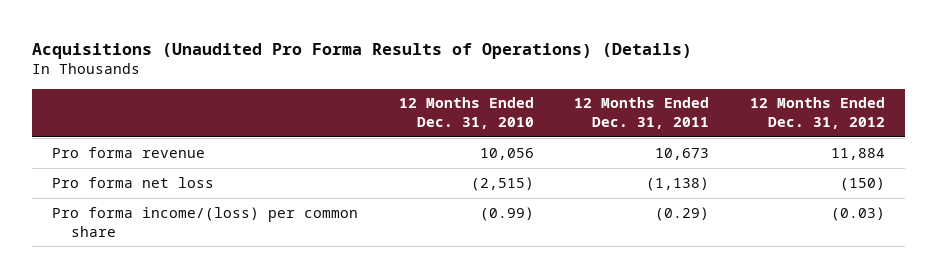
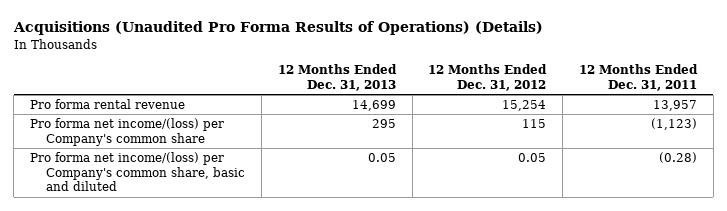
[398,97,534,130] 12 Months Ended Dec. 31, 2010 -> none
none -> [277,64,397,92] 12 Months Ended Dec. 31, 2013
[52,146,206,158] Pro forma revenue -> [30,98,186,109] Pro forma rental revenue
[655,147,710,160] 10,673 -> [652,99,697,111] 13,957
[830,147,885,160] 11,884 -> [502,99,547,111] 15,254
[52,176,215,188] Pro forma net loss -> [30,117,225,146] Pro forma net income/(loss) per Company's common share
[646,176,710,191] (1,138) -> [650,117,697,130] (1,123)
[839,176,885,191] (150) -> [522,118,547,128] 115
[52,206,359,237] Pro forma income/(loss) per common share -> [30,151,246,192] Pro forma net income/(loss) per Company's common share, basic and diluted
[655,206,710,221] (0.29) -> [658,151,697,163] (0.28)
[830,206,885,221] (0.03) -> [518,152,547,162] 0.05

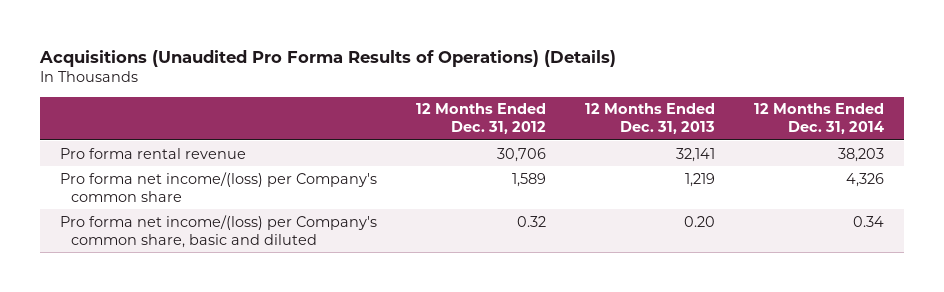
[578,64,698,92] 12 Months Ended Dec. 31, 2011 -> none
none -> [754,103,885,135] 12 Months Ended Dec. 31, 2014
[351,99,396,111] 14,699 -> [676,147,716,162] 32,141
[502,99,547,111] 15,254 -> [496,147,546,162] 30,706
[371,118,396,128] 295 -> [685,172,716,187] 1,219
[522,118,547,128] 115 -> [511,172,546,187] 1,589
[367,152,396,162] 0.05 -> [684,215,716,227] 0.20
[518,152,547,162] 0.05 -> [516,215,546,227] 0.32

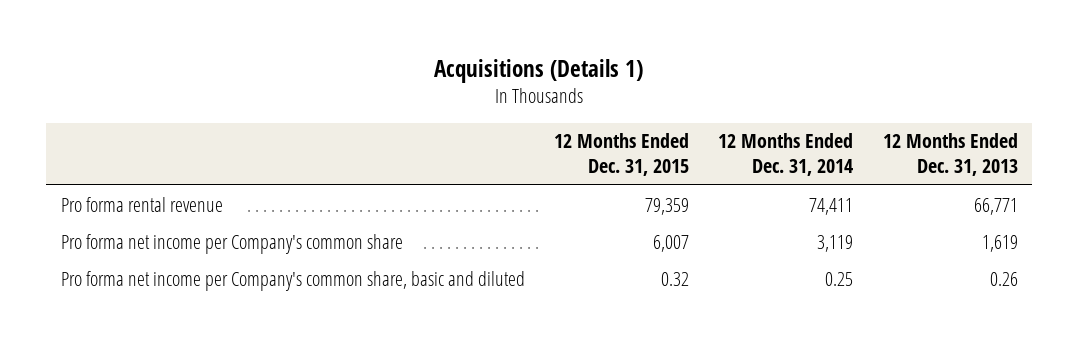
[39,49,617,67] Acquisitions (Unaudited Pro Forma Results of Operations) (Details) -> [434,58,644,83] Acquisitions (Details 1)
[415,103,546,135] 12 Months Ended Dec. 31, 2012 -> none
none -> [553,133,689,177] 12 Months Ended Dec. 31, 2015
[676,147,716,162] 32,141 -> [973,197,1018,215] 66,771
[838,147,885,162] 38,203 -> [809,197,854,215] 74,411
[59,171,377,202] Pro forma net income/(loss) per Company's common share -> [60,233,403,254] Pro forma net income per Company's common share
[685,172,716,187] 1,219 -> [981,234,1018,252] 1,619
[846,172,885,187] 4,326 -> [817,234,854,252] 3,119
[59,214,377,248] Pro forma net income/(loss) per Company's common share, basic and diluted -> [60,270,525,291] Pro forma net income per Company's common share, basic and diluted
[684,215,716,227] 0.20 -> [989,271,1018,286] 0.26
[853,215,885,227] 0.34 -> [825,271,854,286] 0.25

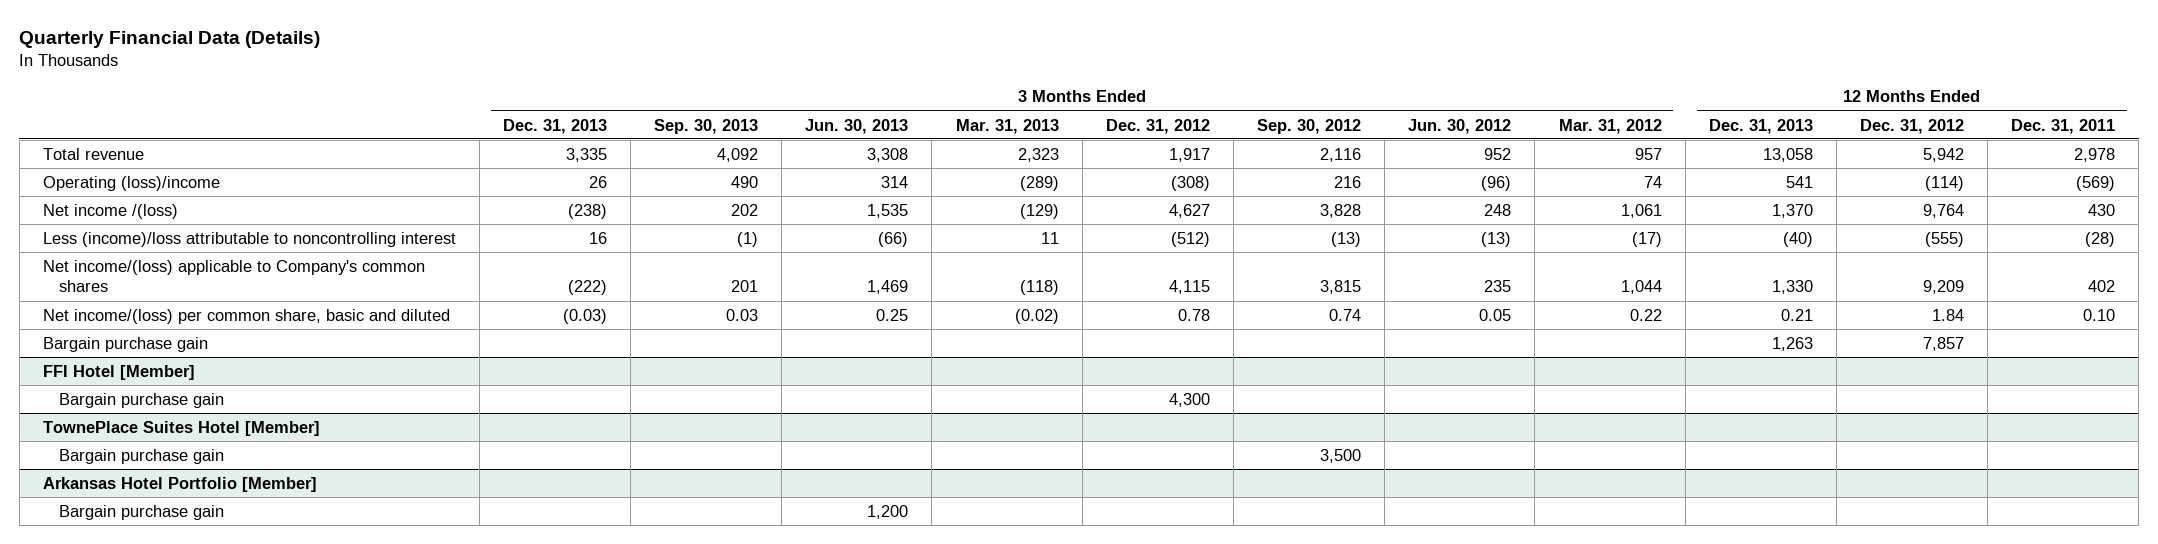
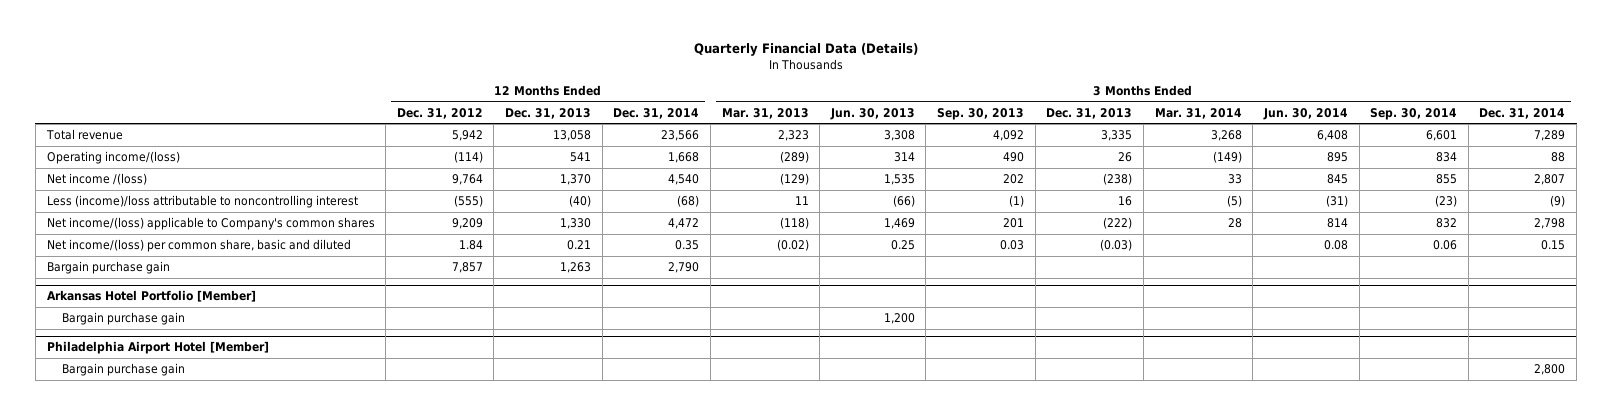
[1105,118,1210,134] Dec. 31, 2012 -> none
[1257,118,1362,134] Sep. 30, 2012 -> none
[1408,118,1512,134] Jun. 30, 2012 -> none
[1558,118,1662,134] Mar. 31, 2012 -> none
[2011,118,2116,134] Dec. 31, 2011 -> none
none -> [613,107,700,119] Dec. 31, 2014
none -> [1154,107,1242,119] Mar. 31, 2014
none -> [1262,107,1348,120] Jun. 30, 2014
none -> [1370,107,1458,120] Sep. 30, 2014
none -> [1479,107,1566,119] Dec. 31, 2014
[42,175,220,191] Operating (loss)/income -> [46,150,180,164] Operating income/(loss)
[42,364,195,380] FFI Hotel [Member] -> none
[58,392,224,408] Bargain purchase gain -> none
[42,420,320,436] TownePlace Suites Hotel [Member] -> none
[58,448,224,464] Bargain purchase gain -> none
none -> [46,341,269,355] Philadelphia Airport Hotel [Member]
none -> [62,362,186,376] Bargain purchase gain

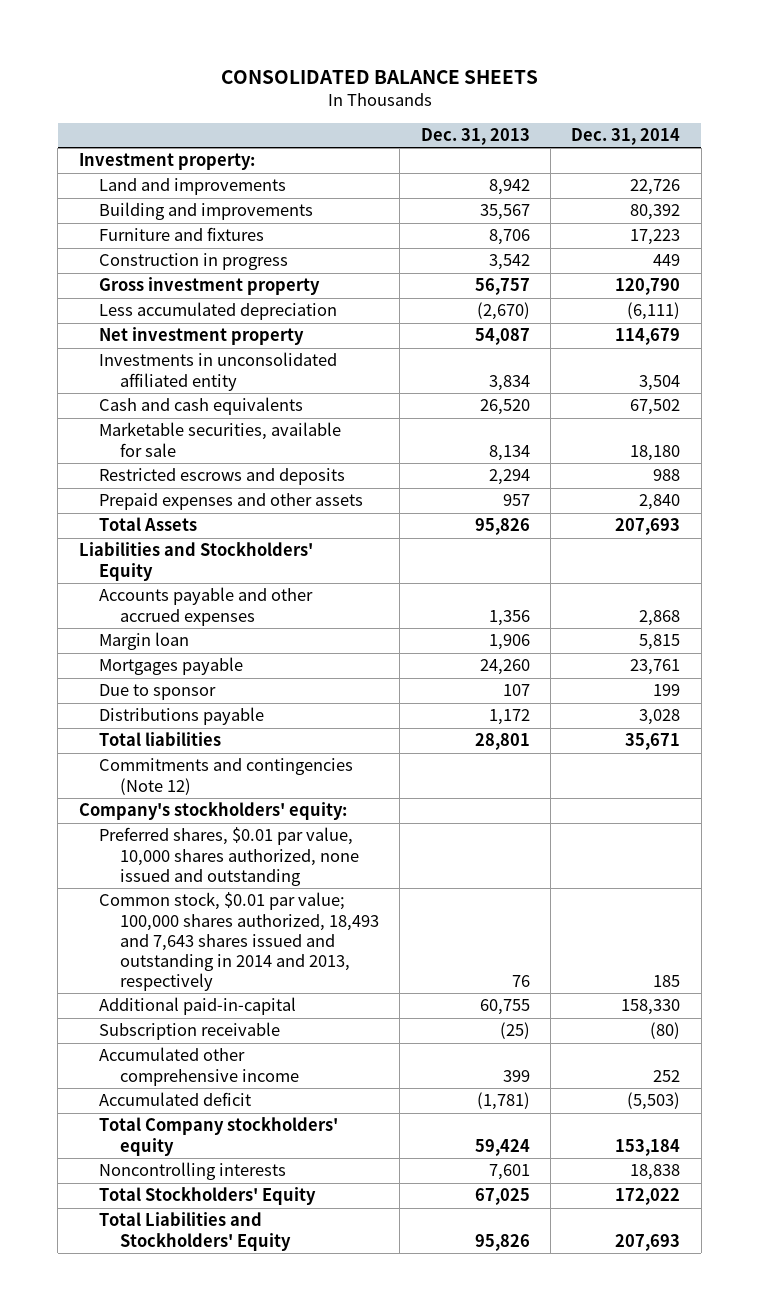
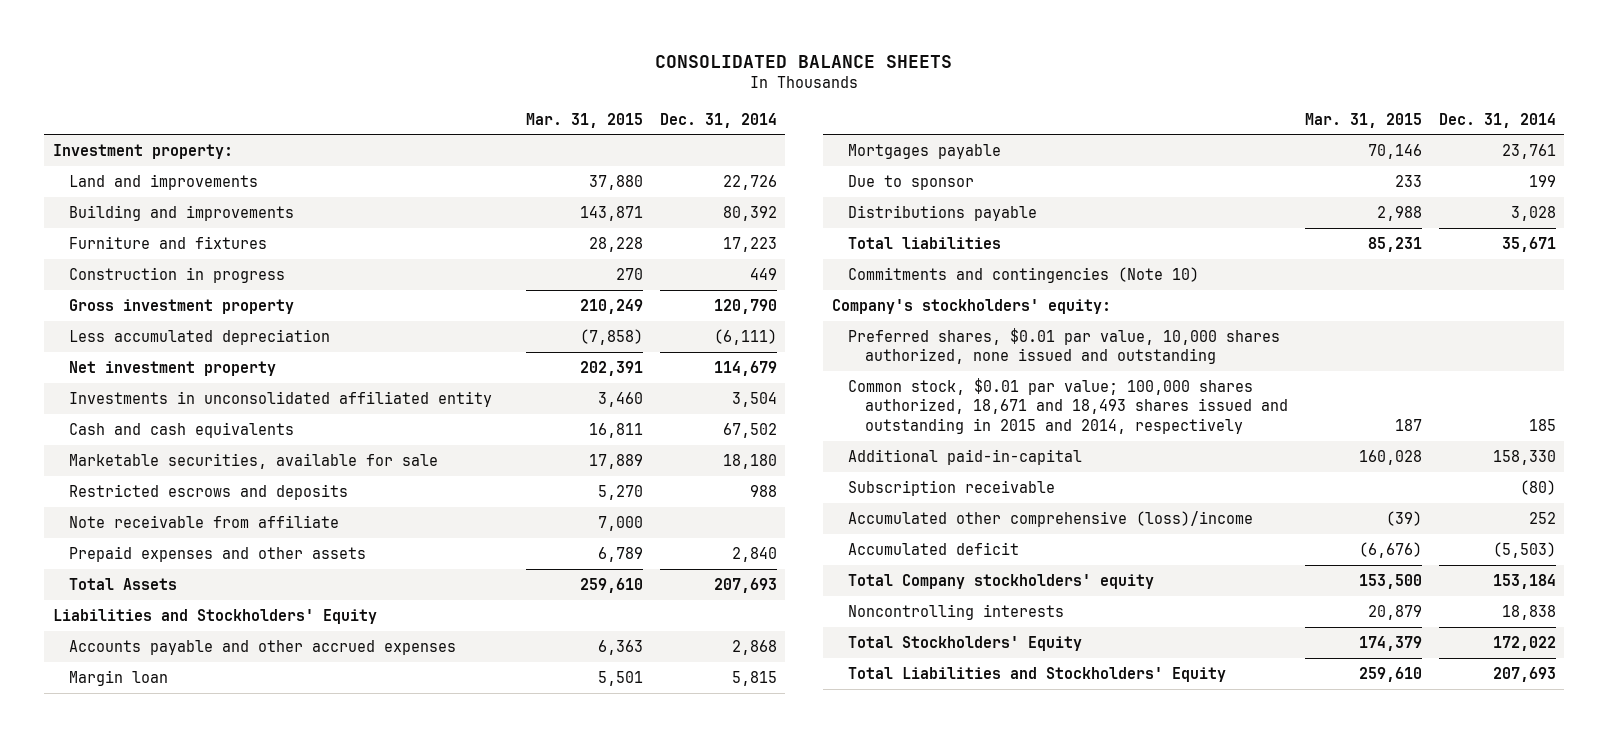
[420,128,530,146] Dec. 31, 2013 -> none
none -> [525,112,643,128] Mar. 31, 2015
none -> [69,514,340,528] Note receivable from affiliate
[99,758,354,795] Commitments and contingencies (Note 12) -> [848,266,1200,283] Commitments and contingencies (Note 10)
[99,892,379,992] Common stock, $0.01 par value; 100,000 shares authorized, 18,493 and 7,643 shares issued and outstanding in 2014 and 2013, respectively -> [848,377,1288,434] Common stock, $0.01 par value; 100,000 shares authorized, 18,671 and 18,493 shares issued and outstanding in 2015 and 2014, respectively
[99,1047,299,1086] Accumulated other comprehensive income -> [848,510,1254,527] Accumulated other comprehensive (loss)/income

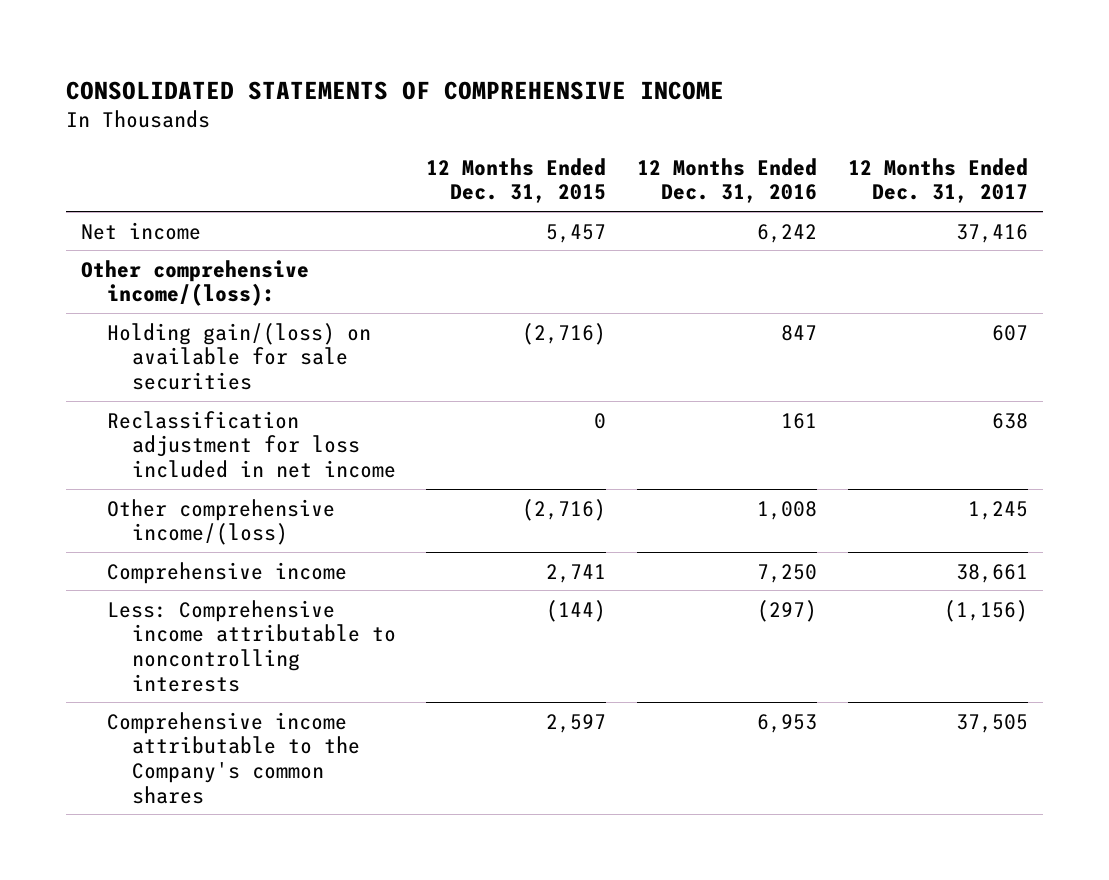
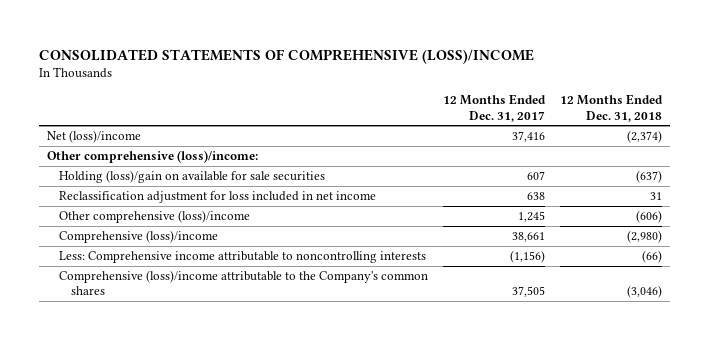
[65,80,724,100] CONSOLIDATED STATEMENTS OF COMPREHENSIVE INCOME -> [39,48,535,64] CONSOLIDATED STATEMENTS OF COMPREHENSIVE (LOSS)/INCOME
[426,157,607,204] 12 Months Ended Dec. 31, 2015 -> none
[637,157,818,204] 12 Months Ended Dec. 31, 2016 -> none
none -> [560,94,664,122] 12 Months Ended Dec. 31, 2018
[81,221,202,240] Net income -> [46,130,141,144] Net (loss)/income
[81,259,310,307] Other comprehensive income/(loss): -> [46,150,258,164] Other comprehensive (loss)/income:
[106,322,371,390] Holding gain/(loss) on available for sale securities -> [59,170,326,184] Holding (loss)/gain on available for sale securities
[106,498,335,546] Other comprehensive income/(loss) -> [59,210,251,224] Other comprehensive (loss)/income
[106,561,347,584] Comprehensive income -> [59,230,219,244] Comprehensive (loss)/income
[106,711,360,804] Comprehensive income attributable to the Company's common shares -> [59,270,429,296] Comprehensive (loss)/income attributable to the Company's common shares

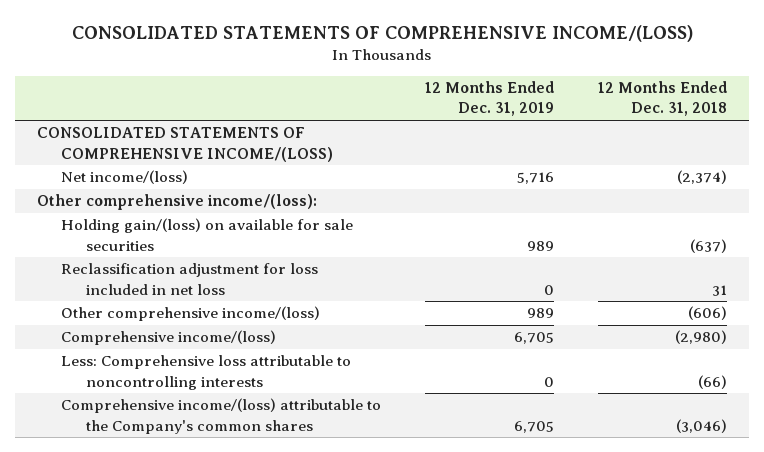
[39,48,535,64] CONSOLIDATED STATEMENTS OF COMPREHENSIVE (LOSS)/INCOME -> [71,25,693,43] CONSOLIDATED STATEMENTS OF COMPREHENSIVE INCOME/(LOSS)
[443,94,547,122] 12 Months Ended Dec. 31, 2017 -> none
none -> [425,81,555,117] 12 Months Ended Dec. 31, 2019
none -> [36,127,334,162] CONSOLIDATED STATEMENTS OF COMPREHENSIVE INCOME/(LOSS)
[46,130,141,144] Net (loss)/income -> [61,170,189,185] Net income/(loss)
[46,150,258,164] Other comprehensive (loss)/income: -> [36,194,317,211] Other comprehensive income/(loss):
[59,170,326,184] Holding (loss)/gain on available for sale securities -> [61,218,354,251] Holding gain/(loss) on available for sale securities
[59,191,377,204] Reclassification adjustment for loss included in net income -> [61,263,319,295] Reclassification adjustment for loss included in net loss
[59,210,251,224] Other comprehensive (loss)/income -> [61,306,321,322] Other comprehensive income/(loss)
[59,230,219,244] Comprehensive (loss)/income -> [61,330,277,346] Comprehensive income/(loss)
[59,251,427,264] Less: Comprehensive income attributable to noncontrolling interests -> [61,355,352,390] Less: Comprehensive loss attributable to noncontrolling interests
[59,270,429,296] Comprehensive (loss)/income attributable to the Company's common shares -> [61,398,382,434] Comprehensive income/(loss) attributable to the Company's common shares

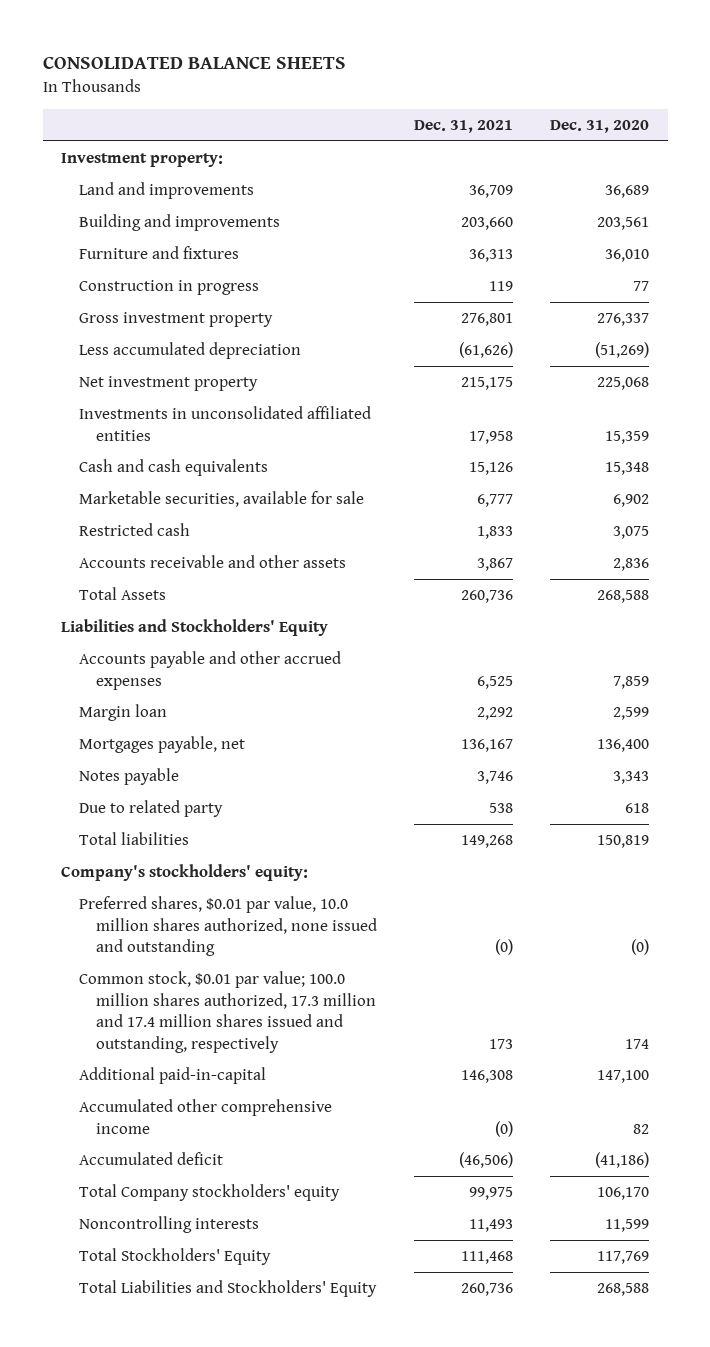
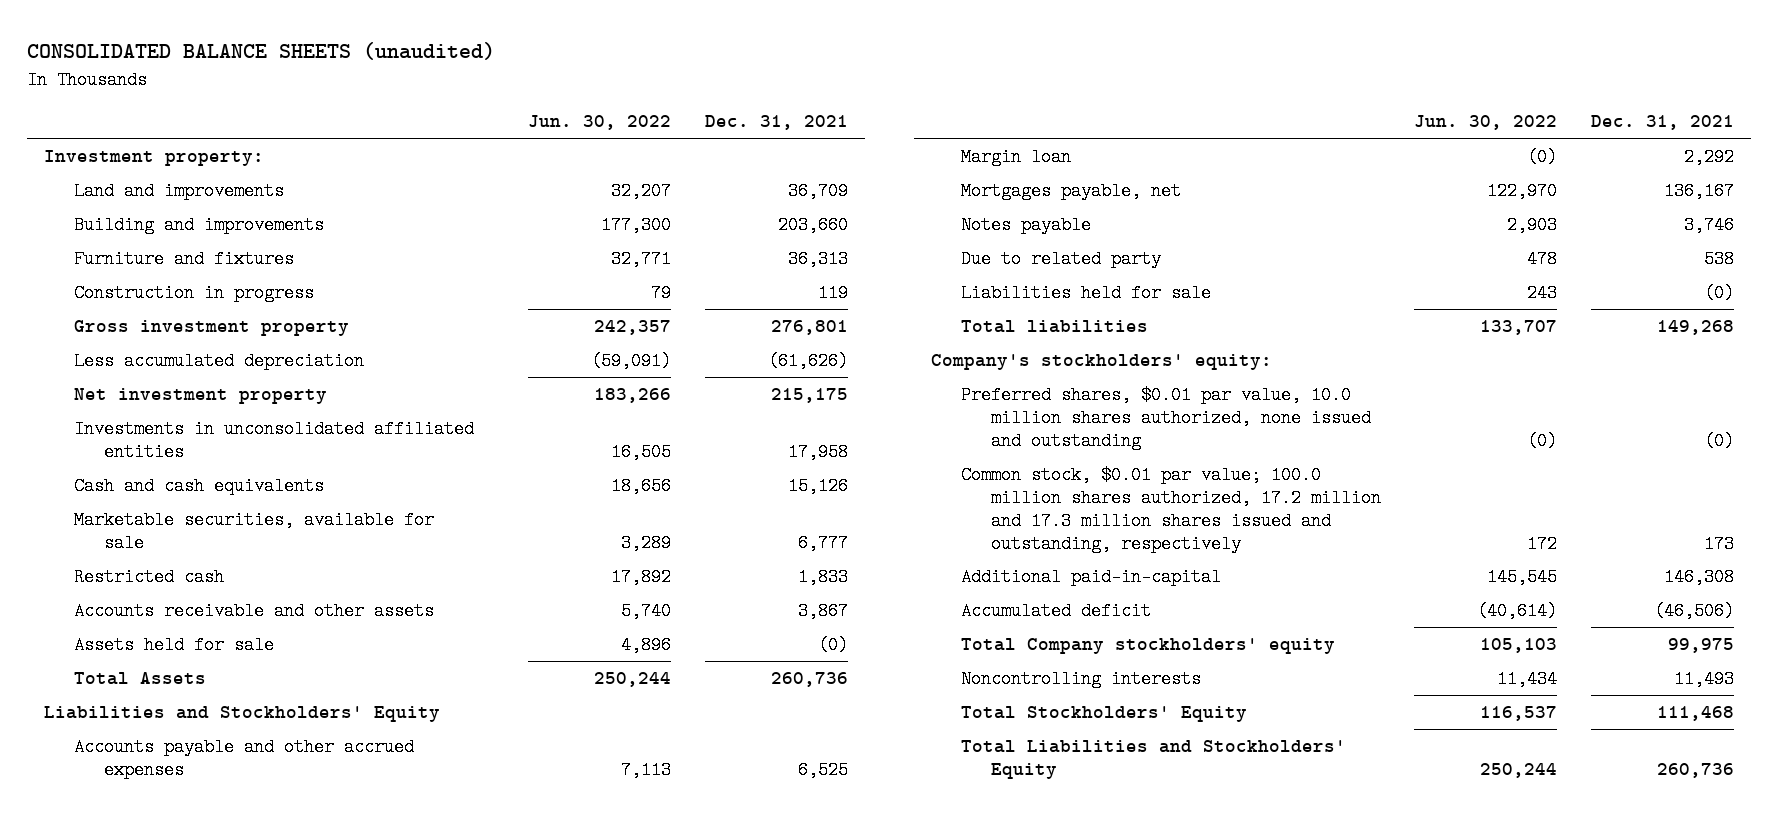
[42,56,346,70] CONSOLIDATED BALANCE SHEETS -> [27,41,496,60] CONSOLIDATED BALANCE SHEETS (unaudited)
[550,120,650,134] Dec. 31, 2020 -> none
none -> [528,115,672,131] Jun. 30, 2022
none -> [74,635,275,654] Assets held for sale
none -> [960,283,1211,302] Liabilities held for sale
[78,971,377,1053] Common stock, $0.01 par value; 100.0 million shares authorized, 17.3 million and 17.4 million shares issued and outstanding, respectively -> [960,465,1381,553] Common stock, $0.01 par value; 100.0 million shares authorized, 17.2 million and 17.3 million shares issued and outstanding, respectively
[78,1099,332,1134] Accumulated other comprehensive income -> none

